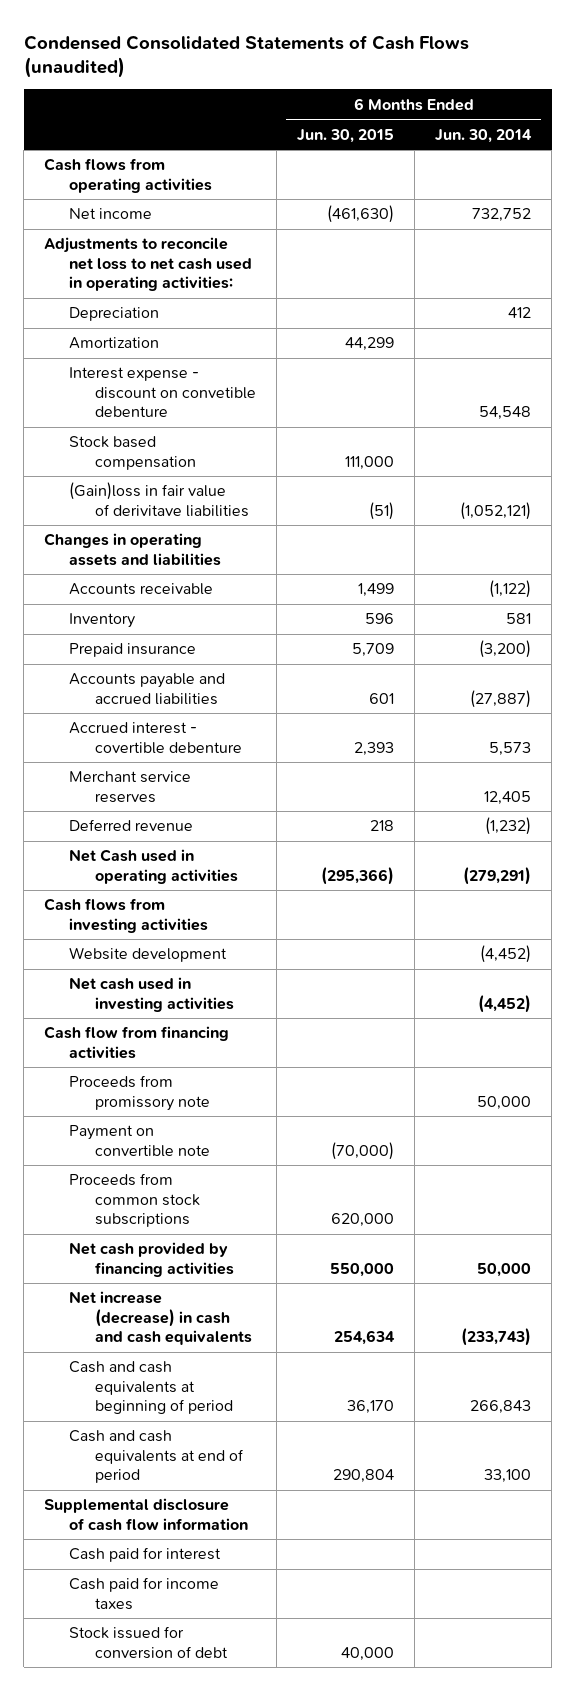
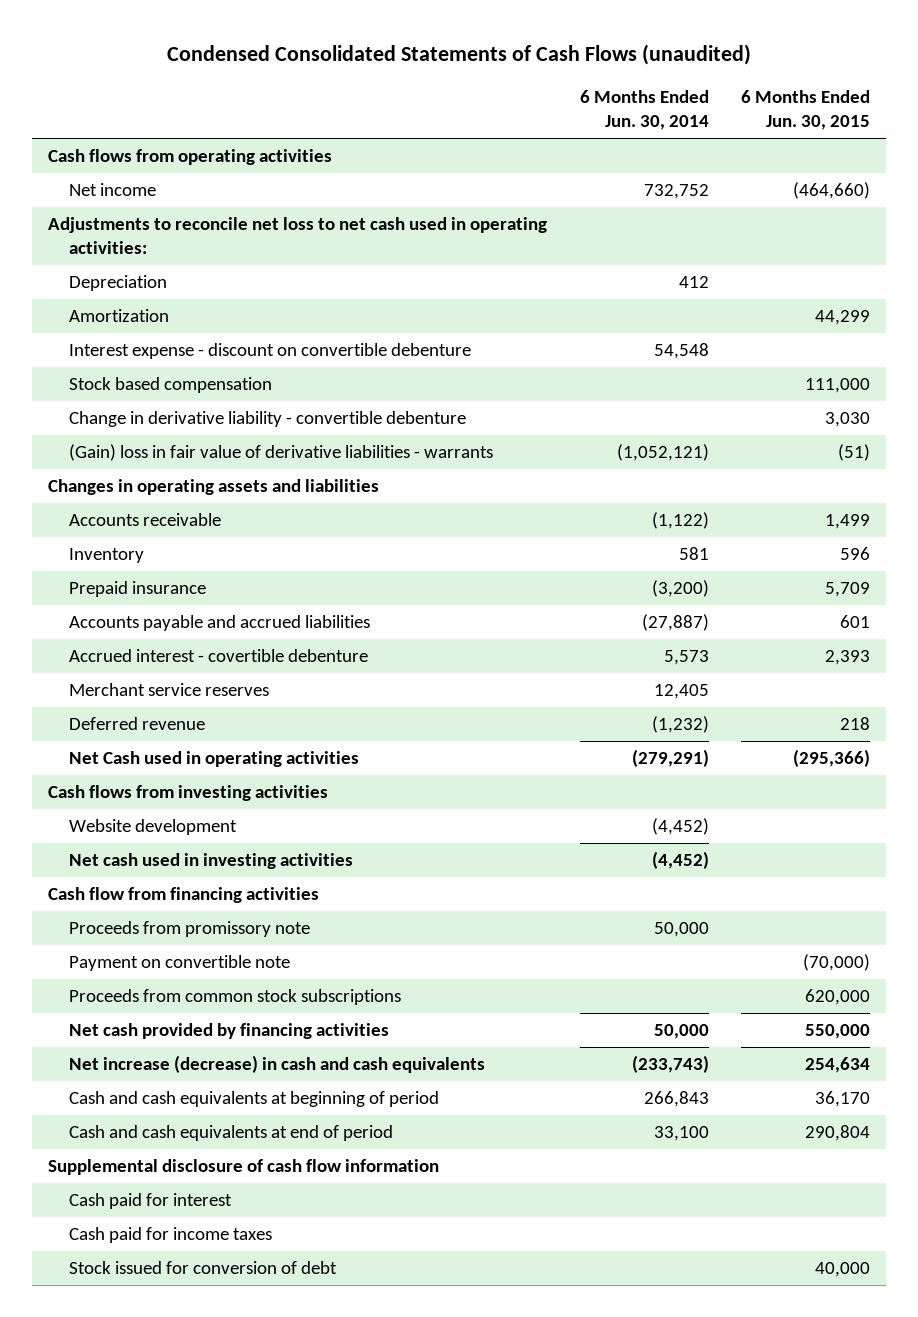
[326,205,394,224] (461,630) -> [793,182,871,200] (464,660)
[69,367,256,418] Interest expense - discount on convetible debenture -> [68,343,471,360] Interest expense - discount on convertible debenture
none -> [68,411,466,428] Change in derivative liability - convertible debenture
[69,482,249,517] (Gain)loss in fair value of derivitave liabilities -> [68,444,493,462] (Gain) loss in fair value of derivative liabilities - warrants

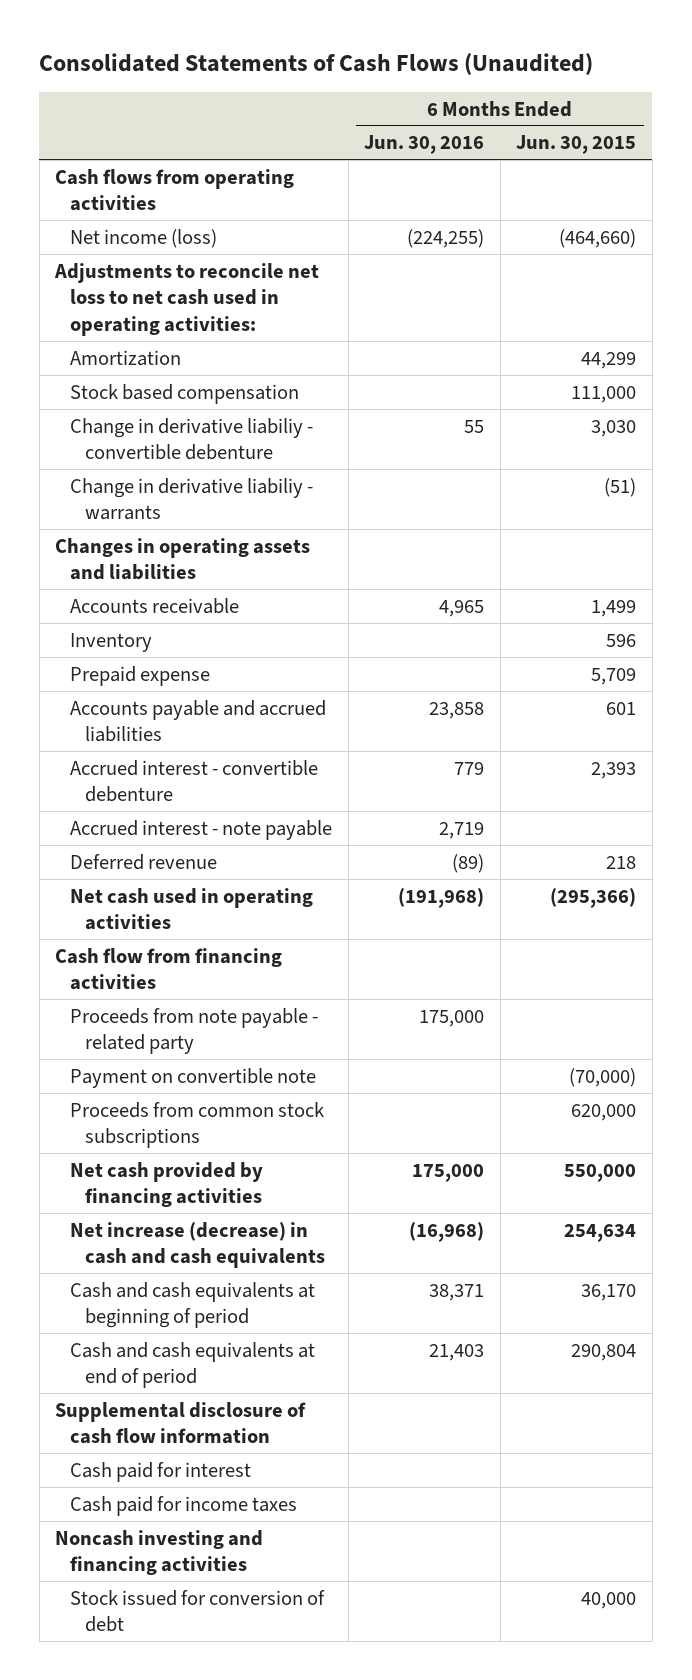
[167,44,752,66] Condensed Consolidated Statements of Cash Flows (unaudited) -> [39,53,594,76] Consolidated Statements of Cash Flows (Unaudited)
[579,90,709,131] 6 Months Ended Jun. 30, 2014 -> none
none -> [364,135,485,155] Jun. 30, 2016
[68,183,156,197] Net income -> [69,228,217,248] Net income (loss)
[68,275,167,292] Depreciation -> none
[68,343,471,360] Interest expense - discount on convertible debenture -> none
[68,411,466,428] Change in derivative liability - convertible debenture -> [69,417,313,461] Change in derivative liabiliy - convertible debenture
[68,444,493,462] (Gain) loss in fair value of derivative liabilities - warrants -> [69,477,313,521] Change in derivative liabiliy - warrants
[68,581,206,598] Prepaid insurance -> [69,665,210,686] Prepaid expense
[68,683,269,697] Merchant service reserves -> none
[68,649,368,663] Accrued interest - covertible debenture -> [69,759,318,803] Accrued interest - convertible debenture
none -> [69,819,332,840] Accrued interest - note payable
[48,785,329,802] Cash flows from investing activities -> none
[68,819,237,836] Website development -> none
[68,853,353,870] Net cash used in investing activities -> none
[68,751,359,768] Net Cash used in operating activities -> [69,887,313,931] Net cash used in operating activities
[68,921,310,938] Proceeds from promissory note -> none
none -> [69,1007,318,1055] Proceeds from note payable - related party
none -> [55,1529,264,1576] Noncash investing and financing activities

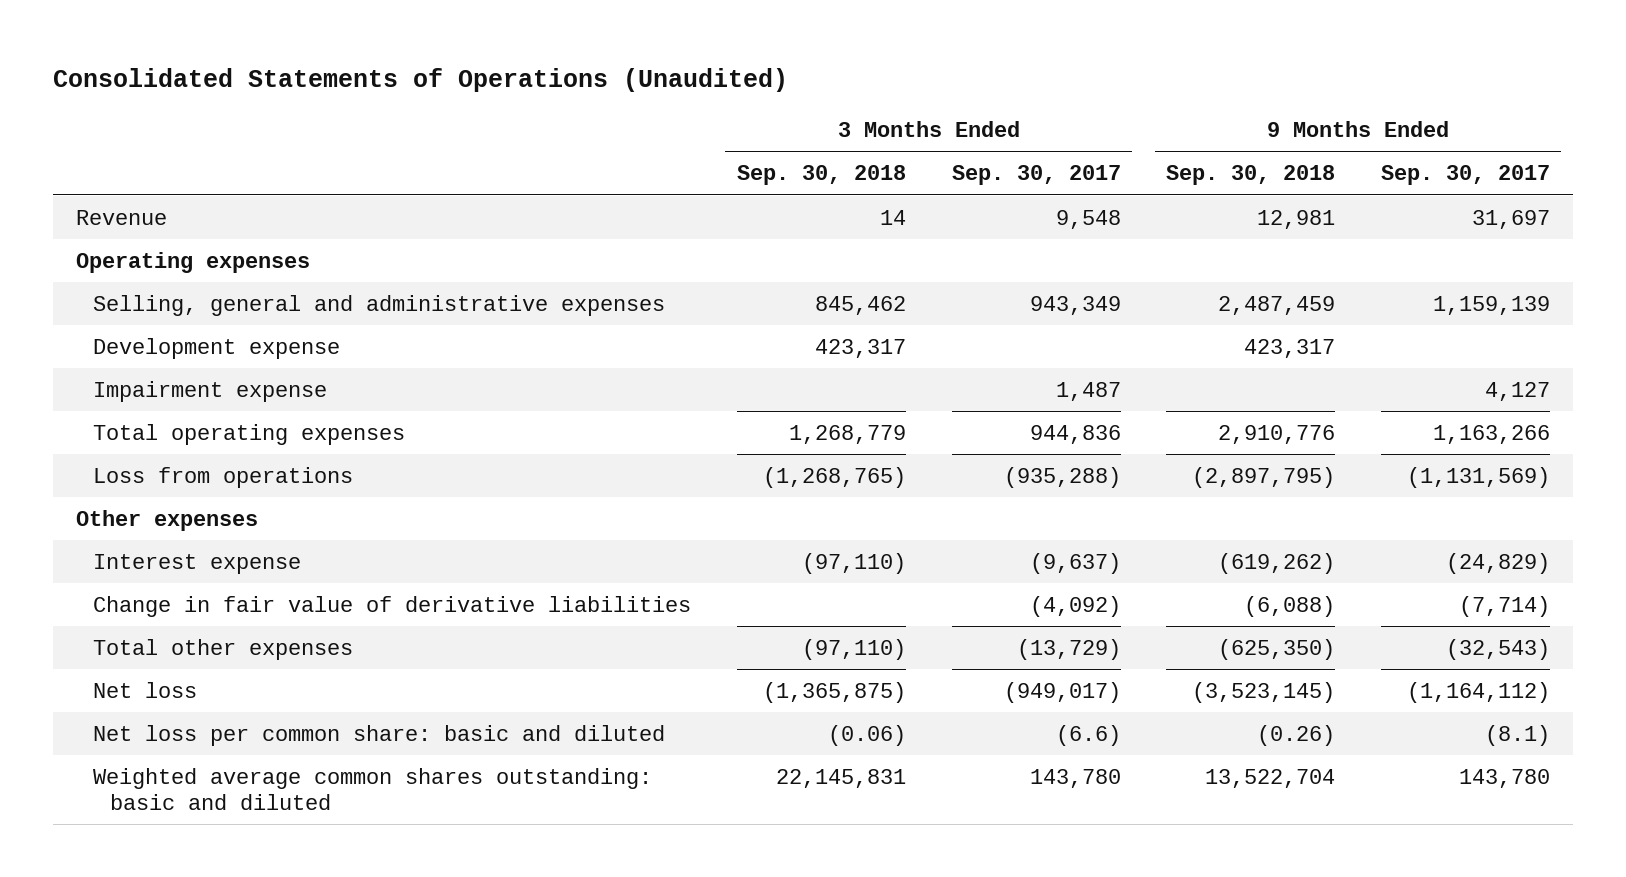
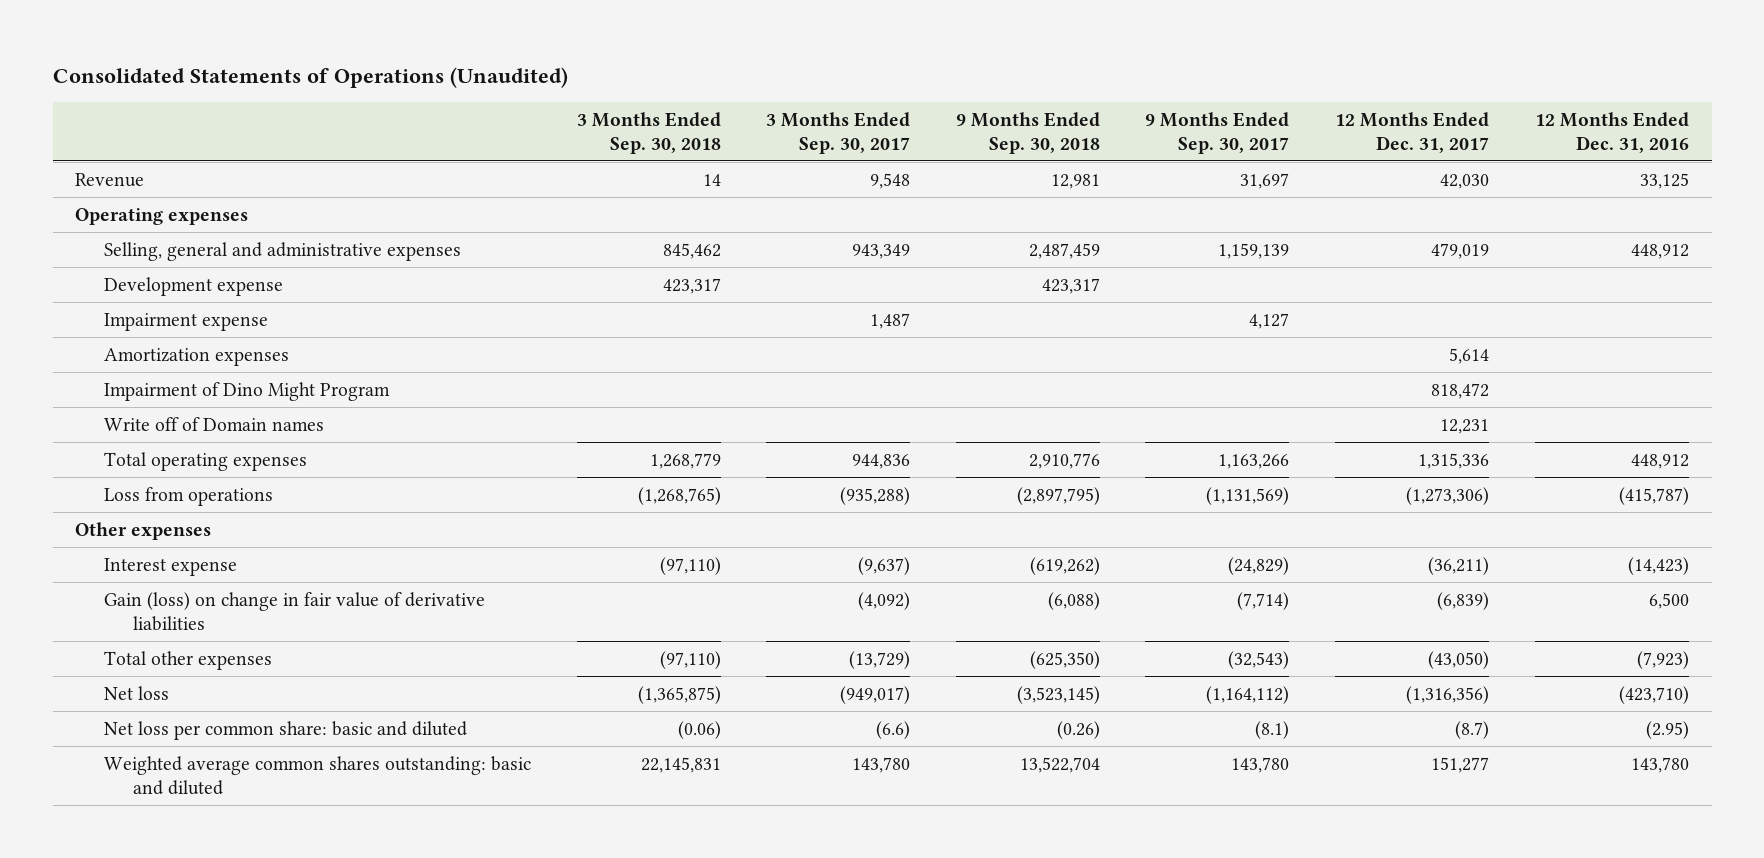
none -> [1335,111,1490,153] 12 Months Ended Dec. 31, 2017
none -> [1534,111,1689,153] 12 Months Ended Dec. 31, 2016
none -> [103,347,289,366] Amortization expenses
none -> [103,381,390,401] Impairment of Dino Might Program
none -> [103,416,324,431] Write off of Domain names
[93,595,692,617] Change in fair value of derivative liabilities -> [103,591,485,631] Gain (loss) on change in fair value of derivative liabilities

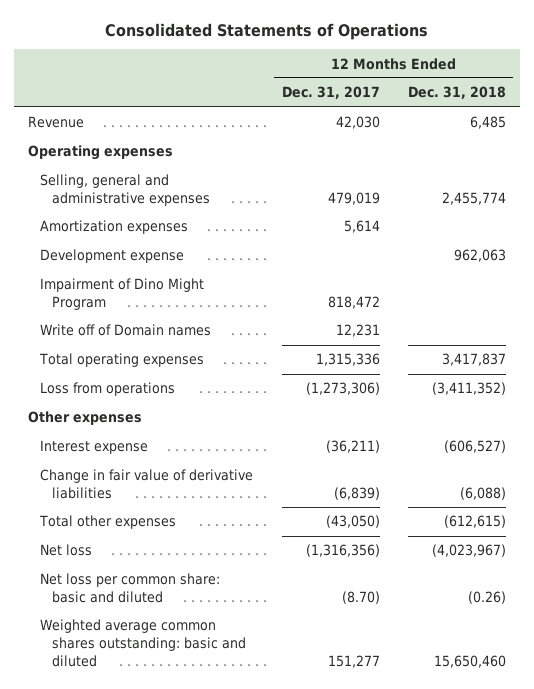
[52,66,568,88] Consolidated Statements of Operations (Unaudited) -> [104,22,428,40] Consolidated Statements of Operations
[576,111,721,154] 3 Months Ended Sep. 30, 2018 -> none
[766,111,911,154] 3 Months Ended Sep. 30, 2017 -> none
[955,111,1100,154] 9 Months Ended Sep. 30, 2018 -> none
[1145,111,1290,154] 9 Months Ended Sep. 30, 2017 -> none
[1534,111,1689,153] 12 Months Ended Dec. 31, 2016 -> none
none -> [407,86,506,100] Dec. 31, 2018
[103,312,268,331] Impairment expense -> none
[103,276,283,296] Development expense -> [40,249,185,264] Development expense
[103,591,485,631] Gain (loss) on change in fair value of derivative liabilities -> [40,469,254,500] Change in fair value of derivative liabilities
[1455,720,1490,739] (8.7) -> [341,591,380,605] (8.70)

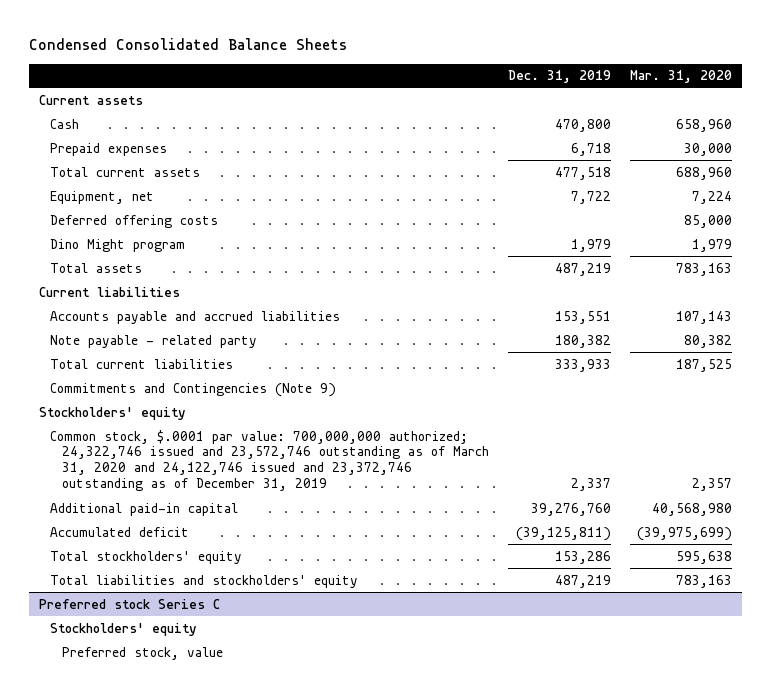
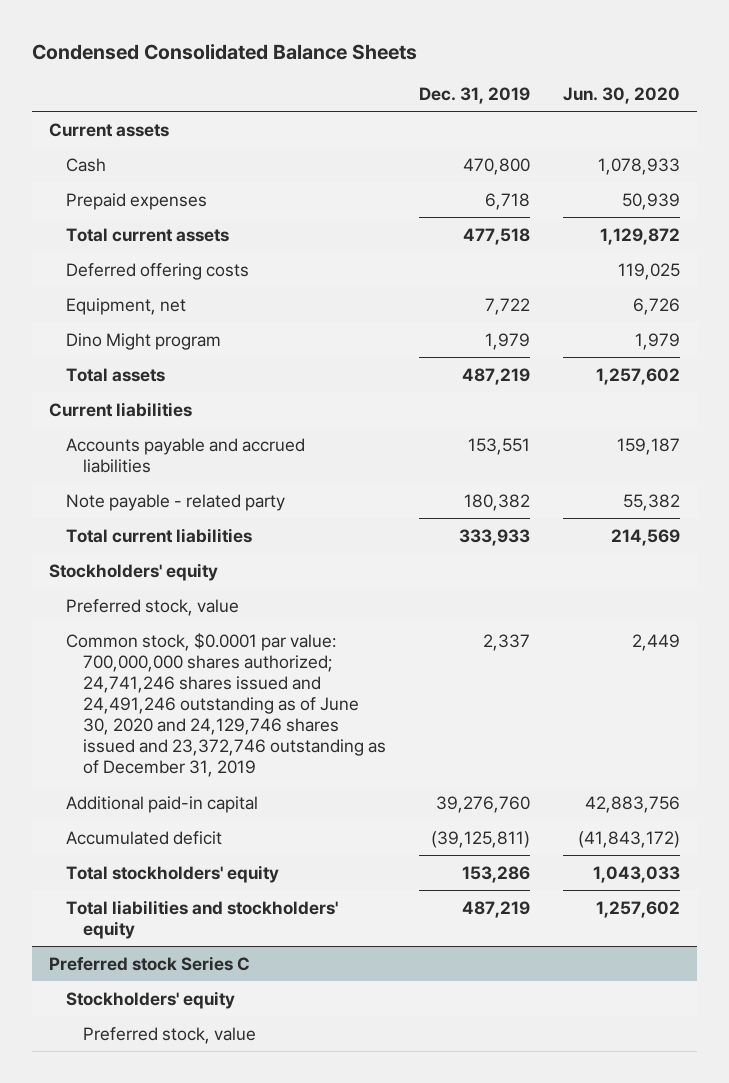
[629,70,732,84] Mar. 31, 2020 -> none
none -> [563,87,681,105] Jun. 30, 2020
[50,190,155,204] Equipment, net -> [65,297,186,315] Equipment, net
[50,382,337,397] Commitments and Contingencies (Note 9) -> none
none -> [65,598,239,616] Preferred stock, value
[50,429,489,492] Common stock, $.0001 par value: 700,000,000 authorized; 24,322,746 issued and 23,572,746 outstanding as of March 31, 2020 and 24,122,746 issued and 23,372,746 outstanding as of December 31, 2019 -> [65,632,387,778] Common stock, $0.0001 par value: 700,000,000 shares authorized; 24,741,246 shares issued and 24,491,246 outstanding as of June 30, 2020 and 24,129,746 shares issued and 23,372,746 outstanding as of December 31, 2019

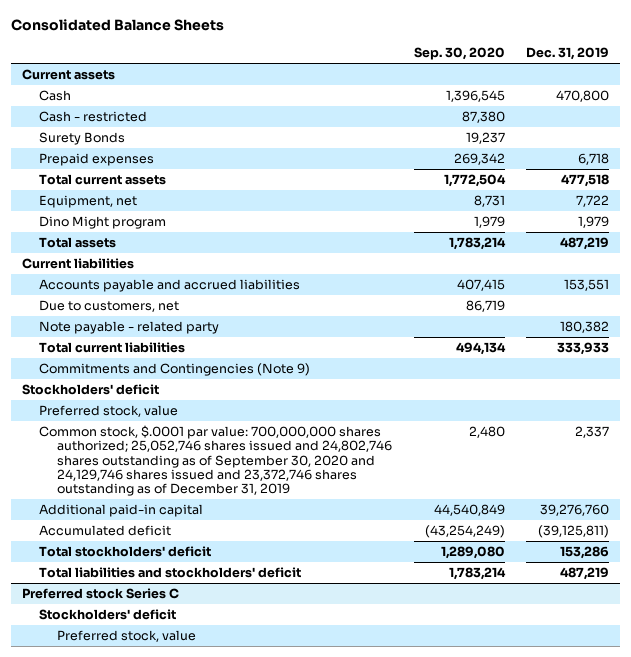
[31,44,417,61] Condensed Consolidated Balance Sheets -> [10,18,224,31] Consolidated Balance Sheets
[563,87,681,105] Jun. 30, 2020 -> none
none -> [413,47,505,61] Sep. 30, 2020
none -> [39,110,148,122] Cash - restricted
none -> [39,131,126,145] Surety Bonds
[65,262,249,280] Deferred offering costs -> none
none -> [39,299,180,312] Due to customers, net
none -> [39,362,311,376] Commitments and Contingencies (Note 9)
[48,562,218,581] Stockholders' equity -> [21,383,159,395] Stockholders' deficit
[65,632,387,778] Common stock, $0.0001 par value: 700,000,000 shares authorized; 24,741,246 shares issued and 24,491,246 outstanding as of June 30, 2020 and 24,129,746 shares issued and 23,372,746 outstanding as of December 31, 2019 -> [39,424,392,497] Common stock, $.0001 par value: 700,000,000 shares authorized; 25,052,746 shares issued and 24,802,746 shares outstanding as of September 30, 2020 and 24,129,746 shares issued and 23,372,746 shares outstanding as of December 31, 2019
[65,864,279,883] Total stockholders' equity -> [39,545,212,557] Total stockholders' deficit
[65,899,338,939] Total liabilities and stockholders' equity -> [39,566,302,578] Total liabilities and stockholders' deficit
[65,990,235,1009] Stockholders' equity -> [39,608,177,620] Stockholders' deficit

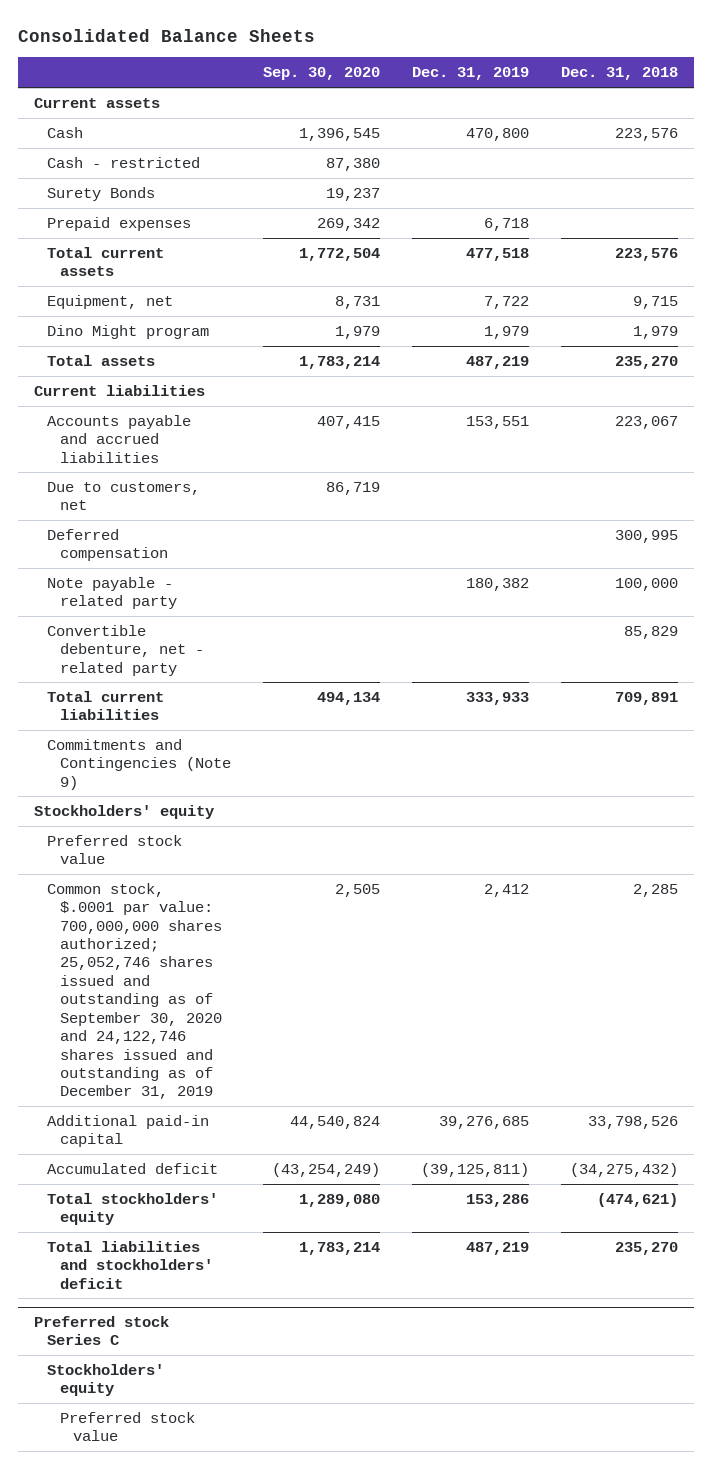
none -> [560,67,678,81] Dec. 31, 2018
none -> [47,528,169,562] Deferred compensation
none -> [47,624,205,676] Convertible debenture, net - related party
[21,383,159,395] Stockholders' deficit -> [34,804,215,819] Stockholders' equity
[39,404,179,417] Preferred stock, value -> [47,834,183,865] Preferred stock value
[39,424,392,497] Common stock, $.0001 par value: 700,000,000 shares authorized; 25,052,746 shares issued and 24,802,746 shares outstanding as of September 30, 2020 and 24,129,746 shares issued and 23,372,746 shares outstanding as of December 31, 2019 -> [47,882,223,1100] Common stock, $.0001 par value: 700,000,000 shares authorized; 25,052,746 shares issued and outstanding as of September 30, 2020 and 24,122,746 shares issued and outstanding as of December 31, 2019
[468,425,505,438] 2,480 -> [335,883,381,897] 2,505
[575,425,610,438] 2,337 -> [483,883,529,897] 2,412
[433,503,505,516] 44,540,849 -> [290,1115,381,1129] 44,540,824
[540,503,610,516] 39,276,760 -> [438,1115,529,1129] 39,276,685
[39,545,212,557] Total stockholders' deficit -> [47,1192,219,1226] Total stockholders' equity
[39,608,177,620] Stockholders' deficit -> [47,1363,165,1397] Stockholders' equity
[56,629,196,642] Preferred stock, value -> [60,1411,196,1442] Preferred stock value

